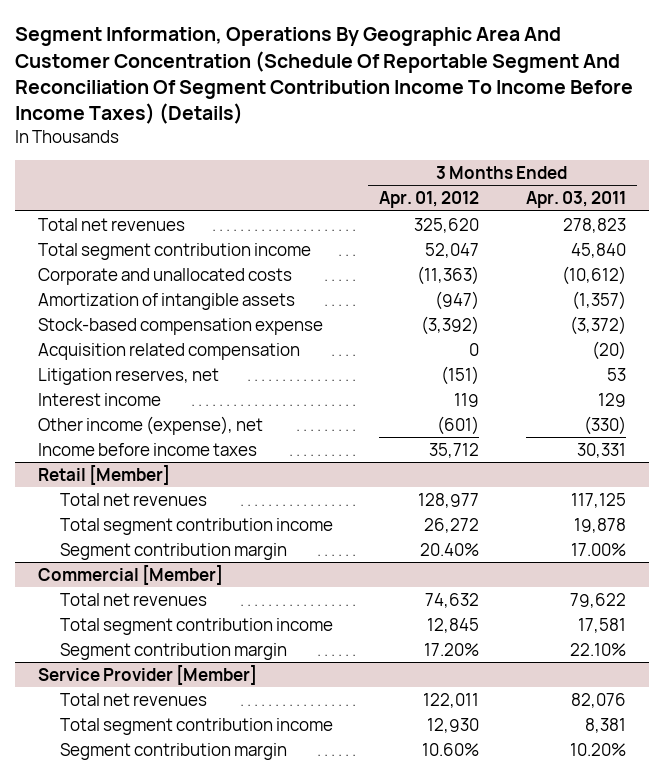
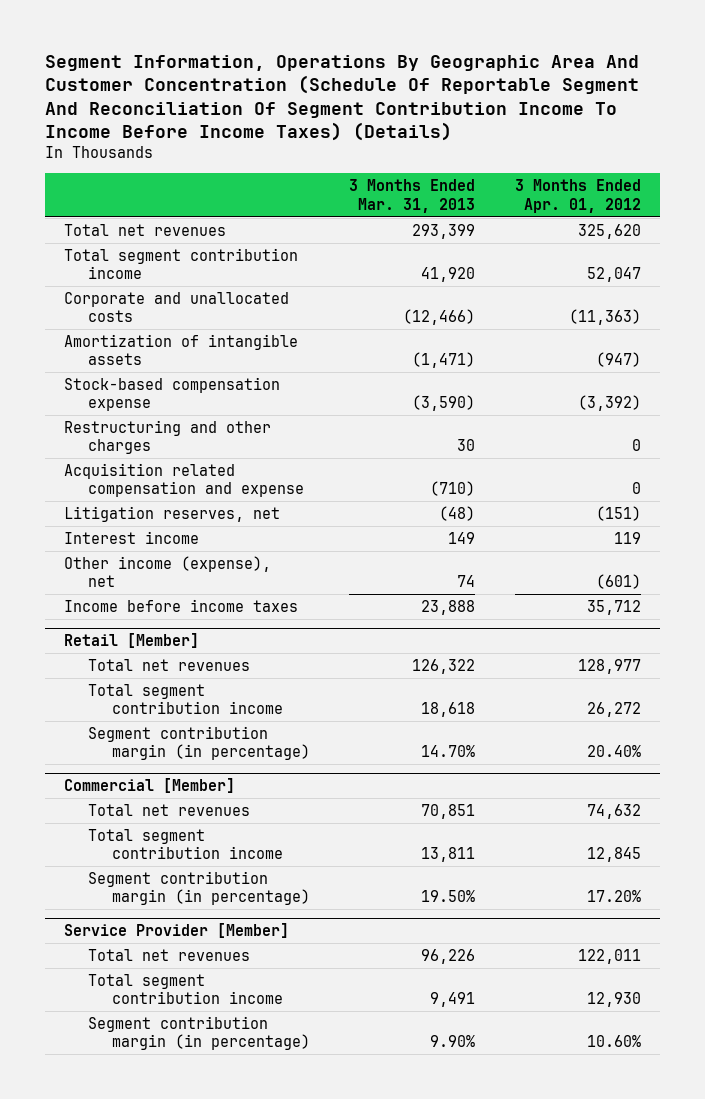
[525,191,626,209] Apr. 03, 2011 -> none
none -> [349,179,476,213] 3 Months Ended Mar. 31, 2013
none -> [64,420,272,455] Restructuring and other charges
[38,342,301,360] Acquisition related compensation -> [64,463,305,498] Acquisition related compensation and expense
[59,542,287,560] Segment contribution margin -> [88,726,311,761] Segment contribution margin (in percentage)
[59,642,287,660] Segment contribution margin -> [88,871,311,906] Segment contribution margin (in percentage)
[59,742,287,760] Segment contribution margin -> [88,1016,311,1051] Segment contribution margin (in percentage)

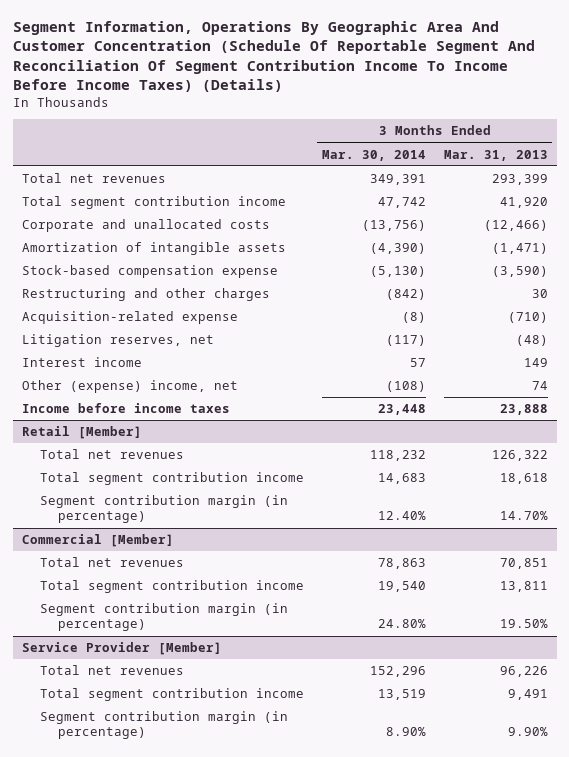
[514,179,641,213] 3 Months Ended Apr. 01, 2012 -> none
none -> [321,149,426,161] Mar. 30, 2014
[64,463,305,498] Acquisition related compensation and expense -> [21,311,238,325] Acquisition-related expense
[64,556,272,588] Other income (expense), net -> [21,380,238,394] Other (expense) income, net

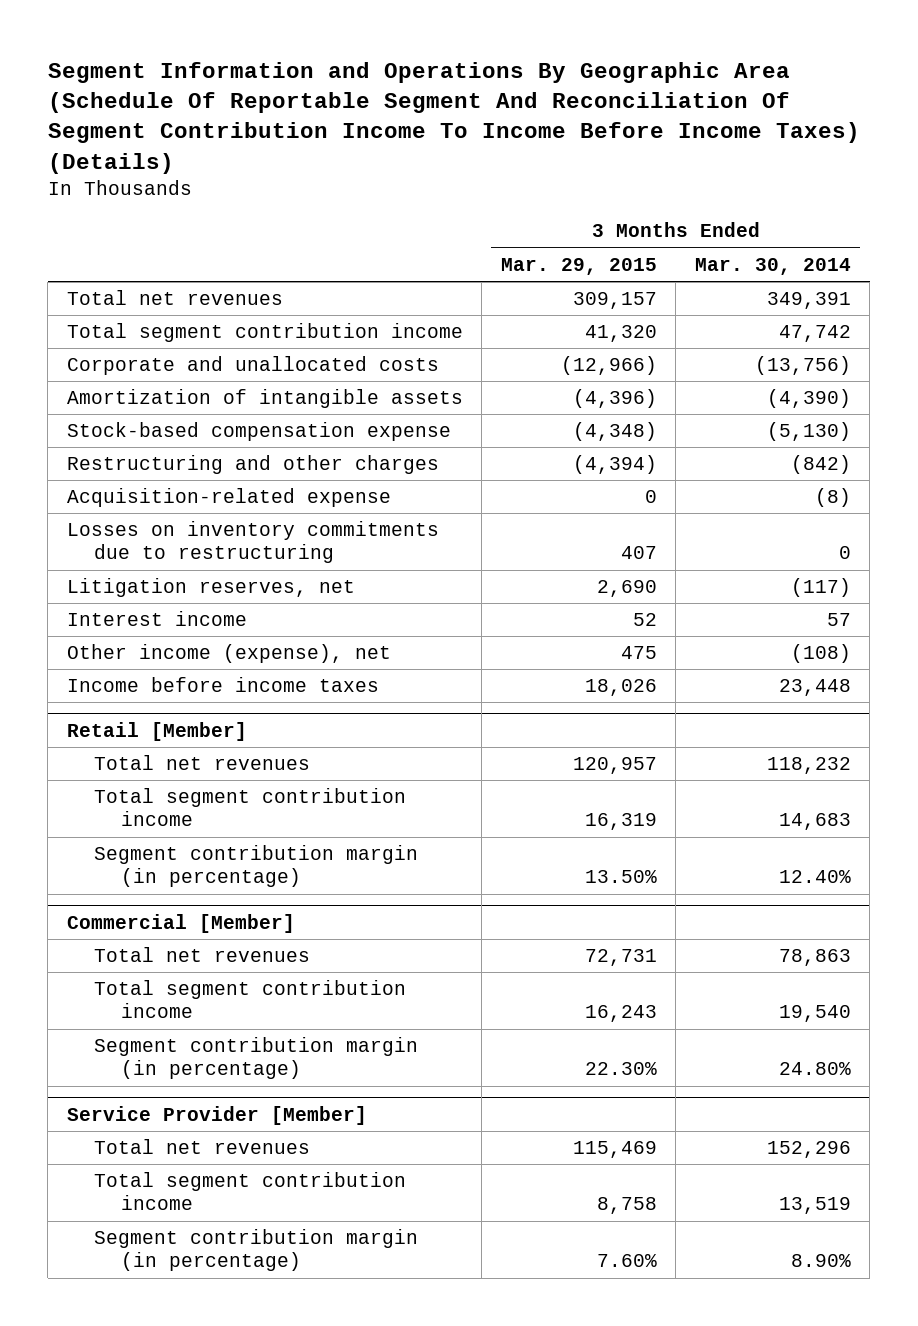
[12,21,535,93] Segment Information, Operations By Geographic Area And Customer Concentration (Schedule Of Reportable Segment And Reconciliation Of Segment Contribution Income To Income Before Income Taxes) (Details) -> [47,62,860,174] Segment Information and Operations By Geographic Area (Schedule Of Reportable Segment And Reconciliation Of Segment Contribution Income To Income Before Income Taxes) (Details)
[443,149,548,161] Mar. 31, 2013 -> none
none -> [500,257,657,275] Mar. 29, 2015
none -> [66,521,439,564] Losses on inventory commitments due to restructuring
[21,380,238,394] Other (expense) income, net -> [66,644,391,664] Other income (expense), net

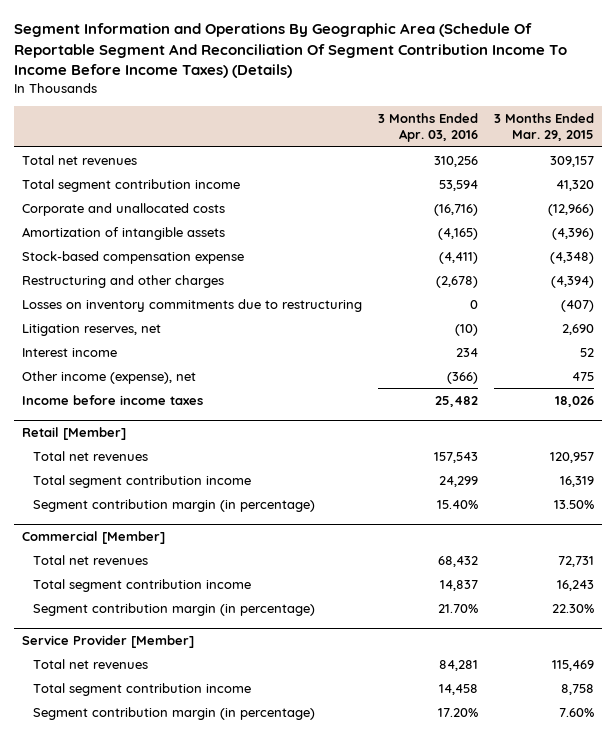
[694,257,851,275] Mar. 30, 2014 -> none
none -> [377,113,478,143] 3 Months Ended Apr. 03, 2016
[66,488,391,508] Acquisition-related expense -> none
[620,546,657,560] 407 -> [561,299,595,312] (407)

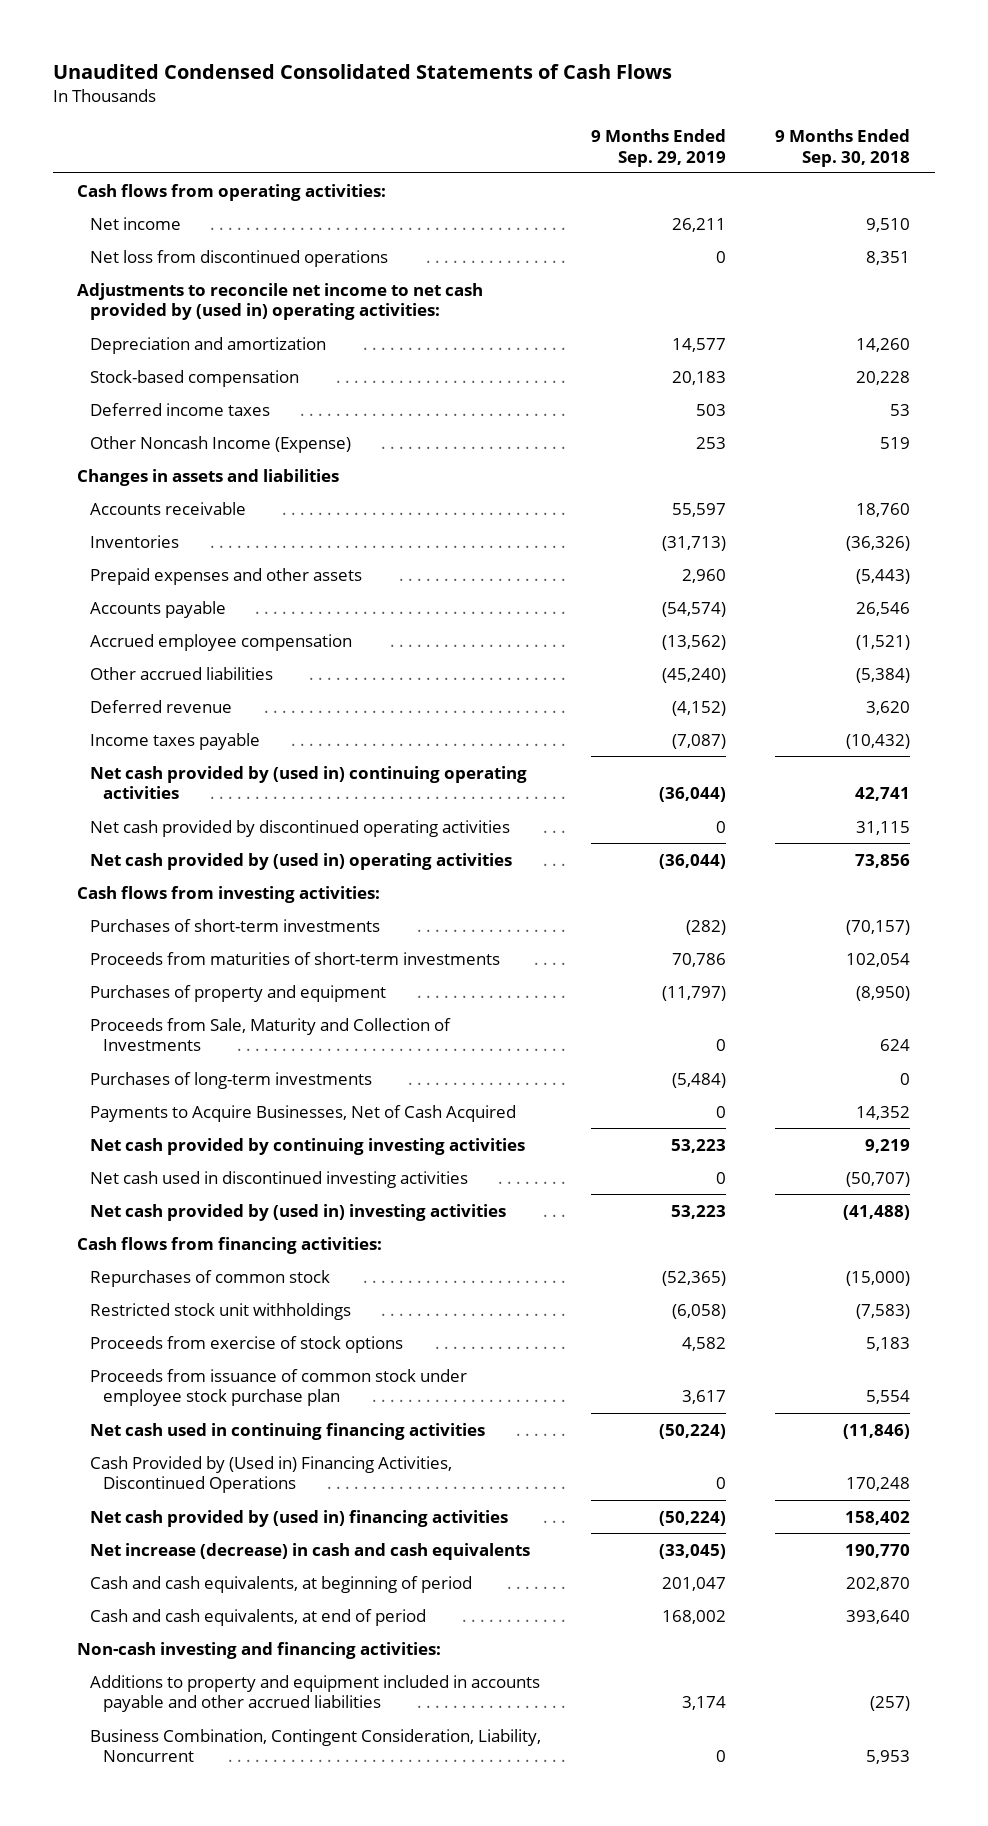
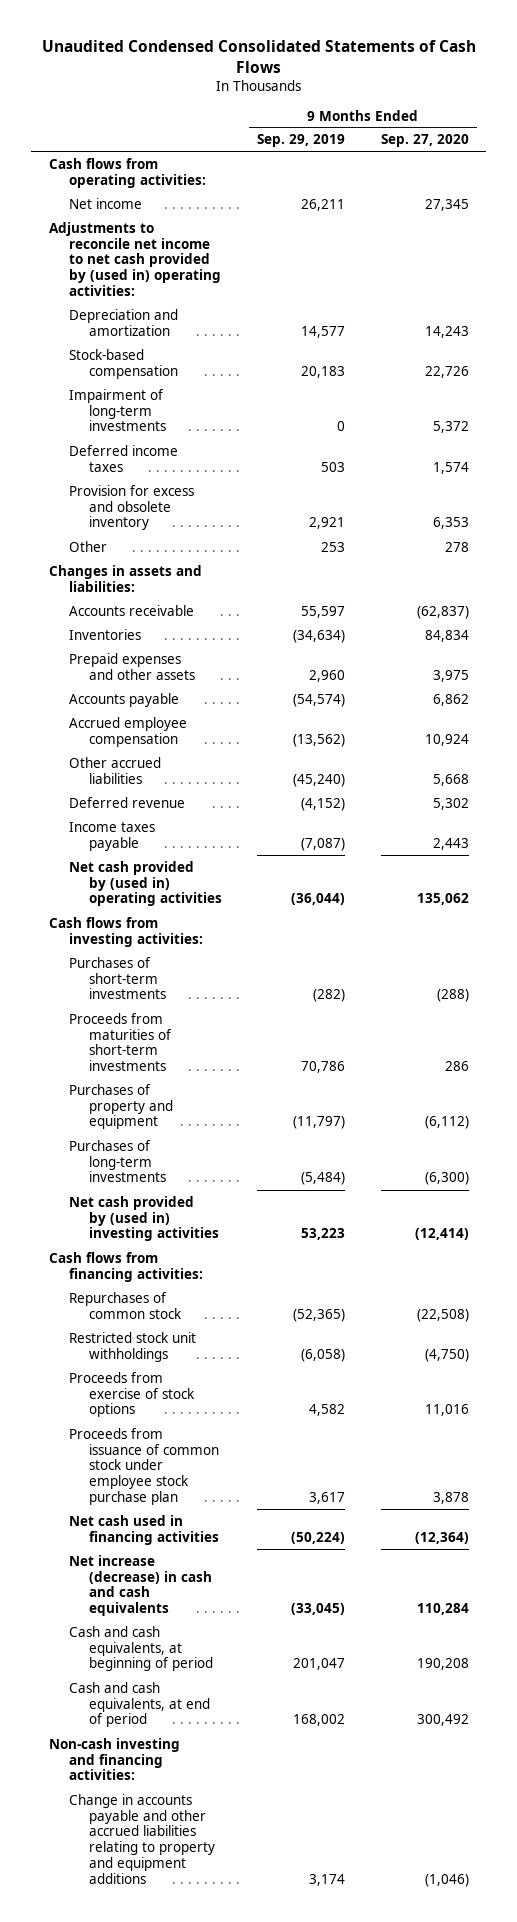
[775,128,911,167] 9 Months Ended Sep. 30, 2018 -> none
none -> [380,134,469,148] Sep. 27, 2020
[90,249,389,267] Net loss from discontinued operations -> none
none -> [68,388,167,432] Impairment of long-term investments
none -> [68,484,194,531] Provision for excess and obsolete inventory
[90,435,352,453] Other Noncash Income (Expense) -> [68,540,107,552] Other
[77,468,340,486] Changes in assets and liabilities -> [48,564,202,592] Changes in assets and liabilities:
[661,535,726,551] (31,713) -> [293,629,346,643] (34,634)
[90,765,528,800] Net cash provided by (used in) continuing operating activities -> none
[90,819,511,837] Net cash provided by discontinued operating activities -> none
[90,1017,452,1052] Proceeds from Sale, Maturity and Collection of Investments -> none
[90,1104,517,1122] Payments to Acquire Businesses, Net of Cash Acquired -> none
[90,1137,526,1155] Net cash provided by continuing investing activities -> none
[90,1170,469,1188] Net cash used in discontinued investing activities -> none
[90,1422,486,1440] Net cash used in continuing financing activities -> none
[90,1455,453,1494] Cash Provided by (Used in) Financing Activities, Discontinued Operations -> none
[90,1509,509,1527] Net cash provided by (used in) financing activities -> [68,1514,220,1545] Net cash used in financing activities
[90,1728,542,1763] Business Combination, Contingent Consideration, Liability, Noncurrent -> none
[90,1674,541,1713] Additions to property and equipment included in accounts payable and other accrued liabilities -> [68,1793,216,1885] Change in accounts payable and other accrued liabilities relating to property and equipment additions

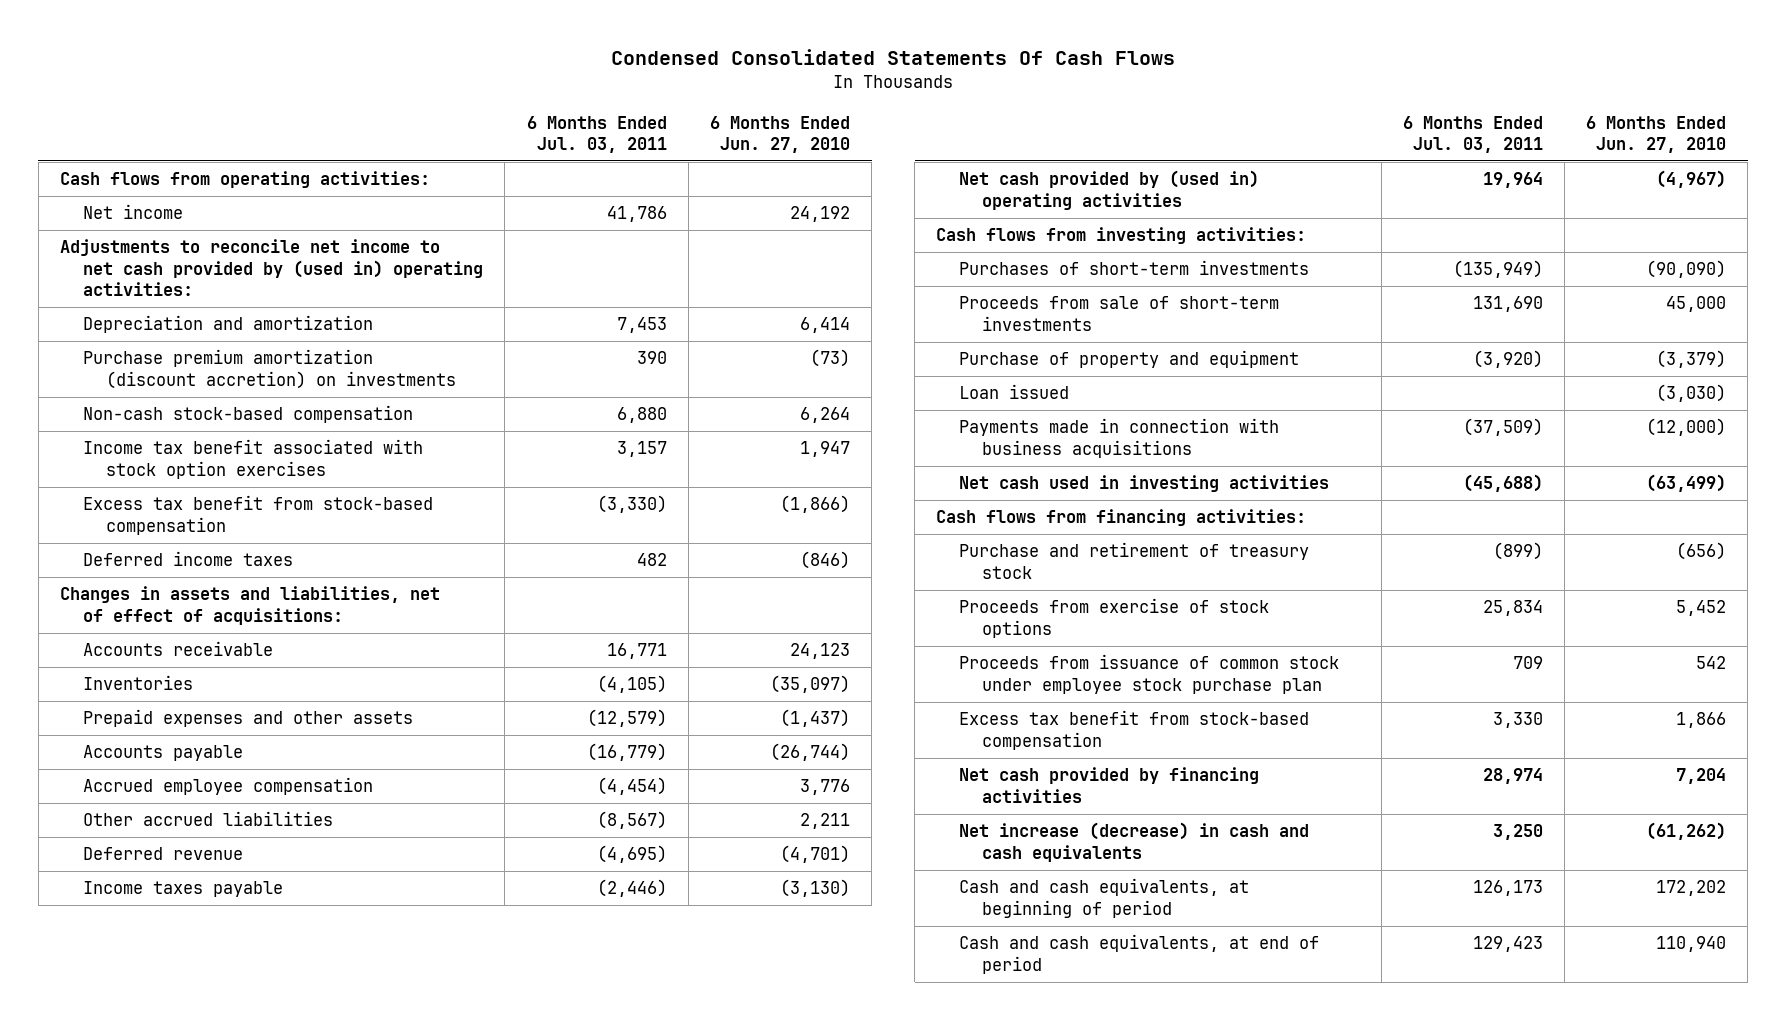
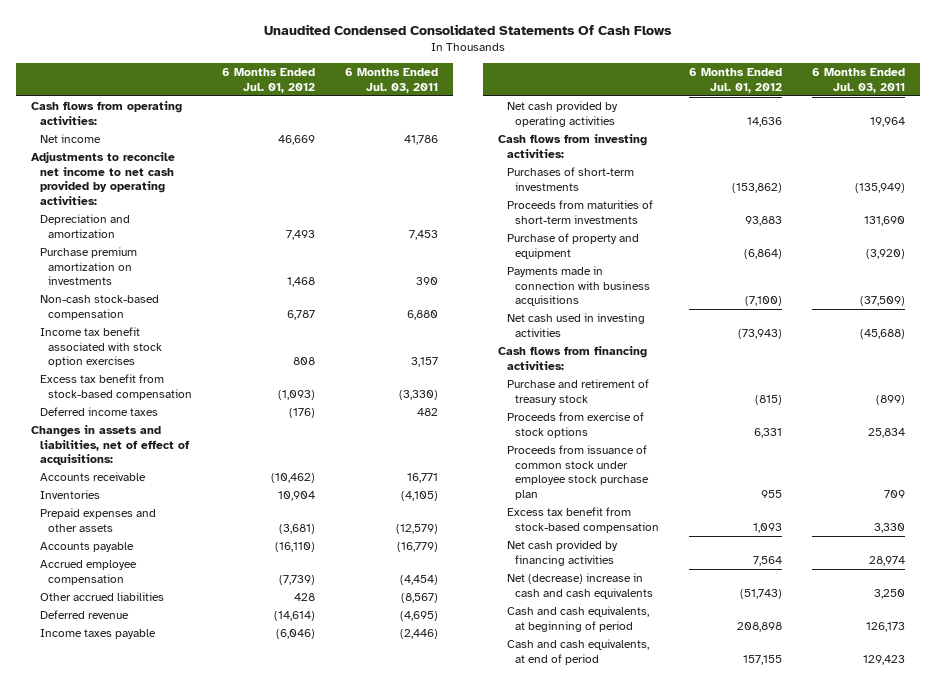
[611,49,1176,66] Condensed Consolidated Statements Of Cash Flows -> [264,23,673,35] Unaudited Condensed Consolidated Statements Of Cash Flows
[710,115,851,154] 6 Months Ended Jun. 27, 2010 -> none
none -> [222,68,316,93] 6 Months Ended Jul. 01, 2012
[60,239,484,297] Adjustments to reconcile net income to net cash provided by (used in) operating activities: -> [30,152,175,205] Adjustments to reconcile net income to net cash provided by operating activities:
[83,349,457,389] Purchase premium amortization (discount accretion) on investments -> [39,247,137,286] Purchase premium amortization on investments
[959,170,1260,210] Net cash provided by (used in) operating activities -> [506,101,618,127] Net cash provided by operating activities
[959,296,1280,331] Proceeds from sale of short-term investments -> [506,200,653,224] Proceeds from maturities of short-term investments
[959,384,1070,400] Loan issued -> none
[959,822,1310,862] Net increase (decrease) in cash and cash equivalents -> [506,573,654,599] Net (decrease) increase in cash and cash equivalents

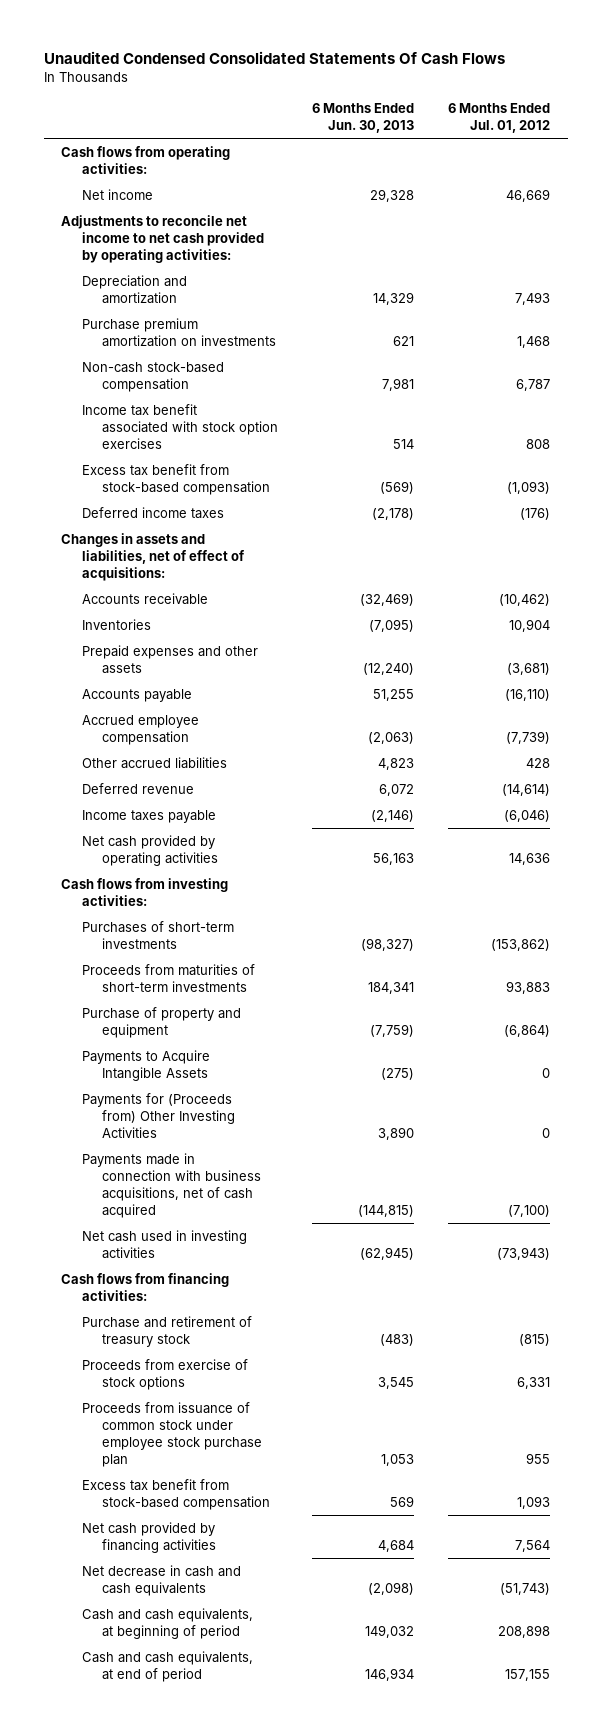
[344,68,438,93] 6 Months Ended Jul. 03, 2011 -> none
none -> [312,102,415,133] 6 Months Ended Jun. 30, 2013
none -> [81,1049,210,1081] Payments to Acquire Intangible Assets
none -> [81,1092,236,1138] Payments for (Proceeds from) Other Investing Activities
[506,266,651,307] Payments made in connection with business acquisitions -> [81,1152,262,1218] Payments made in connection with business acquisitions, net of cash acquired
[506,573,654,599] Net (decrease) increase in cash and cash equivalents -> [81,1564,241,1596] Net decrease in cash and cash equivalents

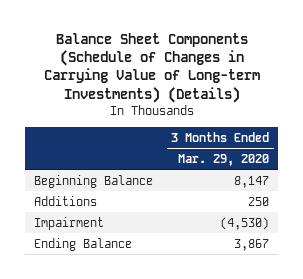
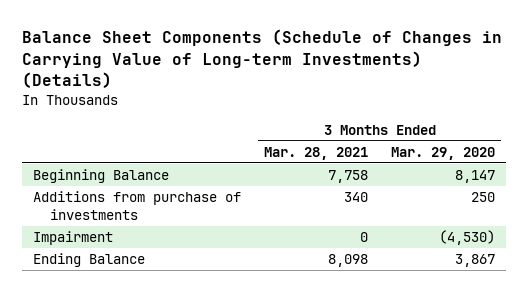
none -> [264,146,369,160] Mar. 28, 2021
[34,195,98,206] Additions -> none
none -> [33,191,242,220] Additions from purchase of investments

